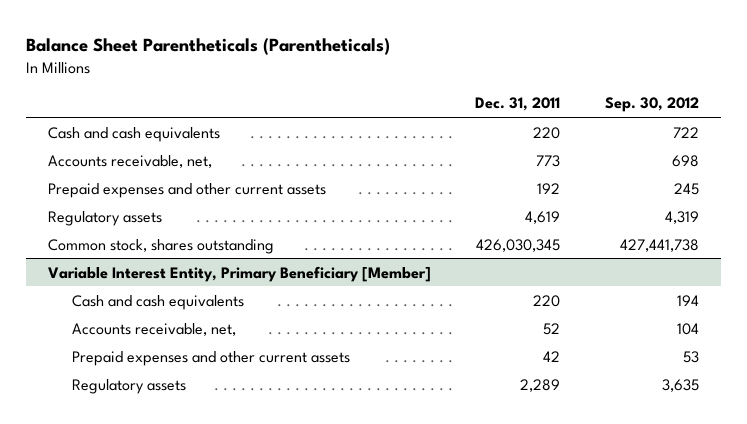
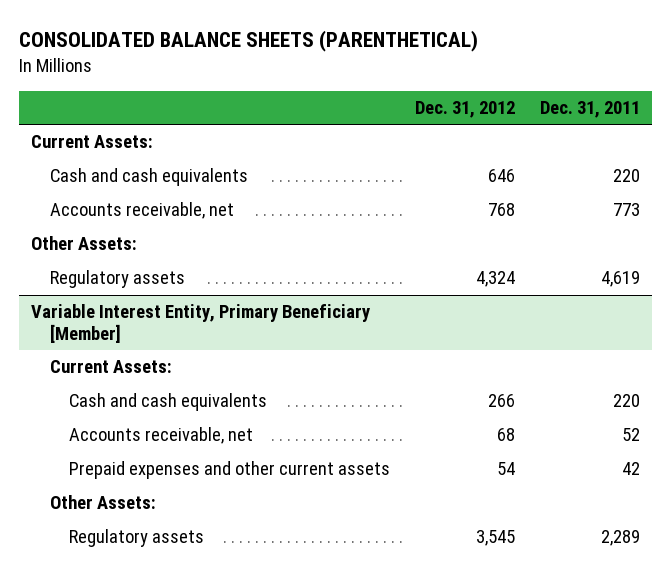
[25,37,390,55] Balance Sheet Parentheticals (Parentheticals) -> [18,30,478,53] CONSOLIDATED BALANCE SHEETS (PARENTHETICAL)
[604,97,699,113] Sep. 30, 2012 -> none
none -> [415,101,516,119] Dec. 31, 2012
none -> [31,135,154,149] Current Assets:
[47,182,326,198] Prepaid expenses and other current assets -> none
[47,154,212,168] Accounts receivable, net, -> [50,202,235,220] Accounts receivable, net
none -> [31,236,138,251] Other Assets:
[47,238,274,254] Common stock, shares outstanding -> none
none -> [50,360,173,374] Current Assets:
[72,322,237,336] Accounts receivable, net, -> [69,427,254,445] Accounts receivable, net
none -> [50,495,157,510] Other Assets:

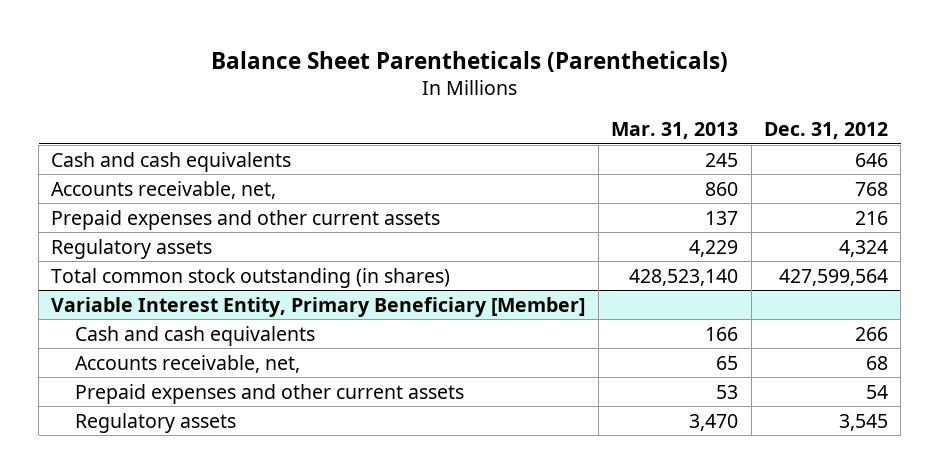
[18,30,478,53] CONSOLIDATED BALANCE SHEETS (PARENTHETICAL) -> [210,50,728,72] Balance Sheet Parentheticals (Parentheticals)
[539,101,640,119] Dec. 31, 2011 -> none
none -> [611,121,739,139] Mar. 31, 2013
[31,135,154,149] Current Assets: -> none
[31,236,138,251] Other Assets: -> none
[50,202,235,220] Accounts receivable, net -> [51,180,277,199] Accounts receivable, net,
none -> [51,209,441,230] Prepaid expenses and other current assets
none -> [51,267,451,288] Total common stock outstanding (in shares)
[50,360,173,374] Current Assets: -> none
[69,427,254,445] Accounts receivable, net -> [75,354,301,373] Accounts receivable, net,
[50,495,157,510] Other Assets: -> none

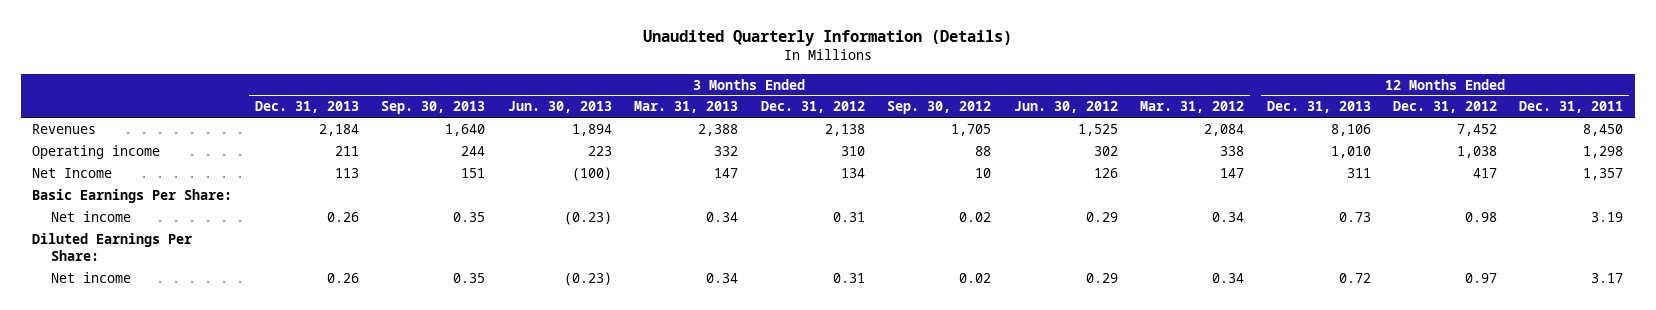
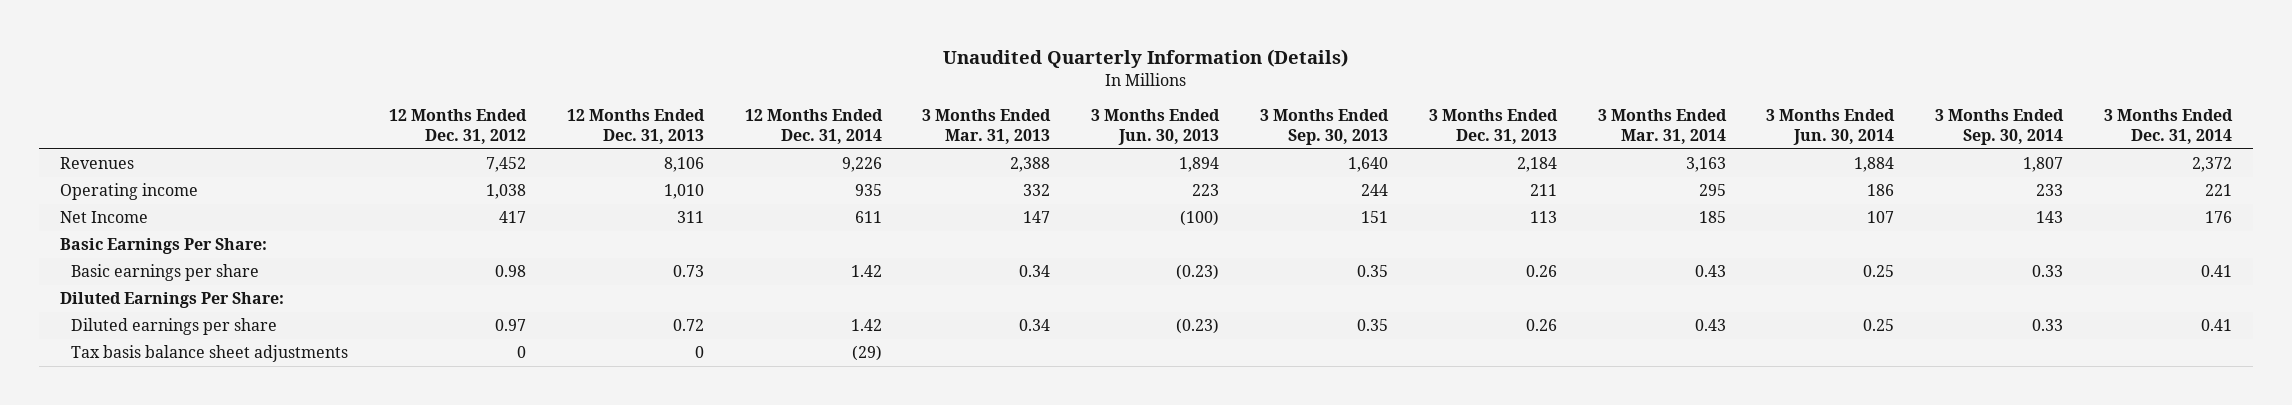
[760,101,865,114] Dec. 31, 2012 -> none
[887,101,992,115] Sep. 30, 2012 -> none
[1013,101,1118,114] Jun. 30, 2012 -> none
[1140,101,1245,114] Mar. 31, 2012 -> none
[1519,101,1624,114] Dec. 31, 2011 -> none
none -> [744,109,883,145] 12 Months Ended Dec. 31, 2014
none -> [1597,109,1727,145] 3 Months Ended Mar. 31, 2014
none -> [1766,109,1896,146] 3 Months Ended Jun. 30, 2014
none -> [1935,109,2065,146] 3 Months Ended Sep. 30, 2014
none -> [2104,109,2234,145] 3 Months Ended Dec. 31, 2014
[50,210,131,222] Net income -> [71,264,260,282] Basic earnings per share
[50,271,131,283] Net income -> [71,318,278,336] Diluted earnings per share
none -> [71,345,349,363] Tax basis balance sheet adjustments

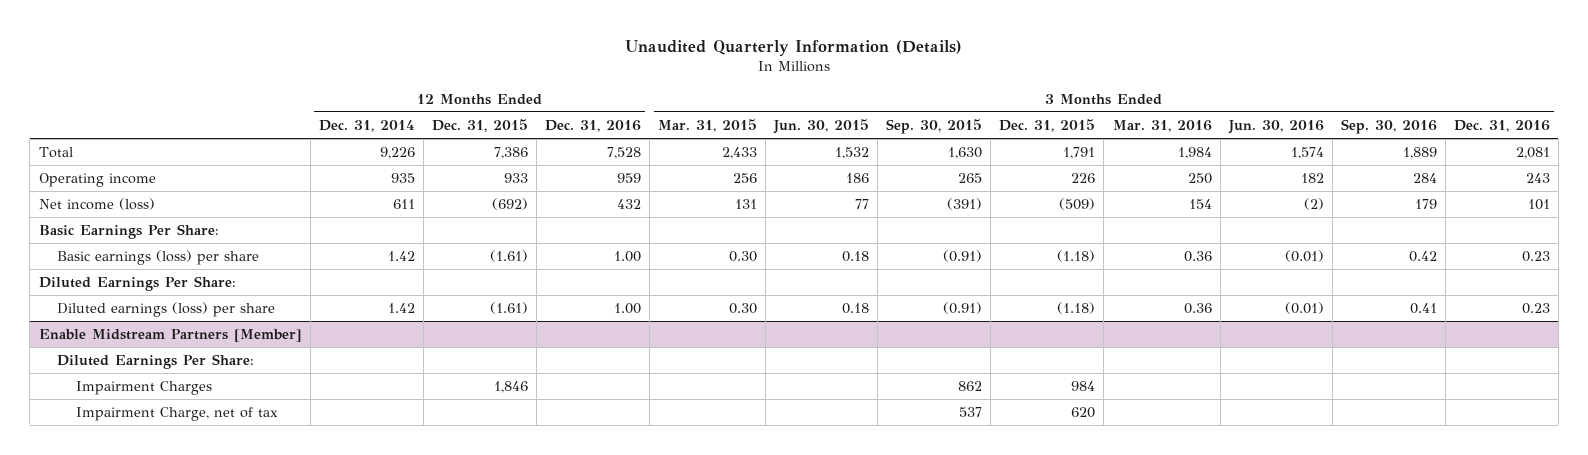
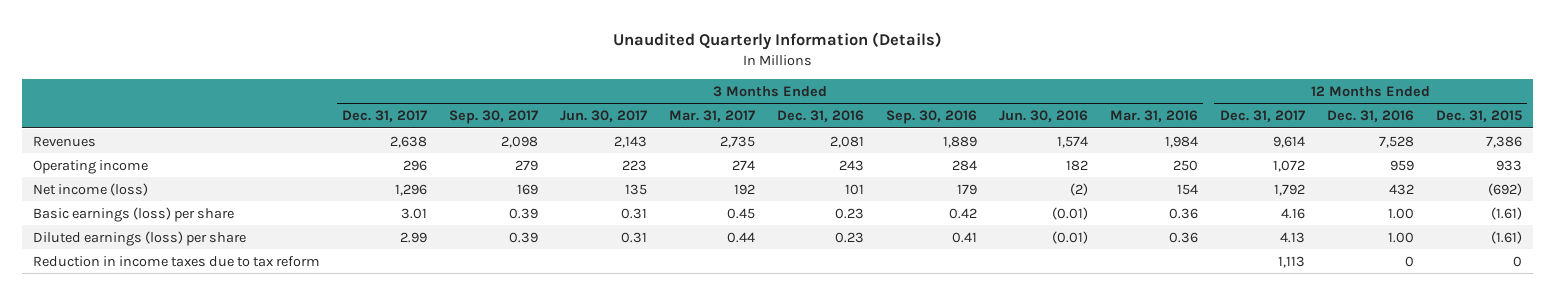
[318,120,415,133] Dec. 31, 2014 -> none
[658,119,758,133] Mar. 31, 2015 -> none
[773,119,870,135] Jun. 30, 2015 -> none
[886,119,983,135] Sep. 30, 2015 -> none
[999,119,1096,133] Dec. 31, 2015 -> none
none -> [342,110,428,123] Dec. 31, 2017
none -> [449,110,539,125] Sep. 30, 2017
none -> [560,110,648,123] Jun. 30, 2017
none -> [669,110,756,123] Mar. 31, 2017
none -> [1219,110,1305,123] Dec. 31, 2017
[38,147,73,159] Total -> [33,135,97,147] Revenues
[38,224,219,240] Basic Earnings Per Share: -> none
[38,276,236,292] Diluted Earnings Per Share: -> none
[38,329,302,343] Enable Midstream Partners [Member] -> none
[57,354,255,370] Diluted Earnings Per Share: -> none
[75,381,212,396] Impairment Charges -> none
[75,407,278,422] Impairment Charge, net of tax -> none
none -> [33,255,321,267] Reduction in income taxes due to tax reform

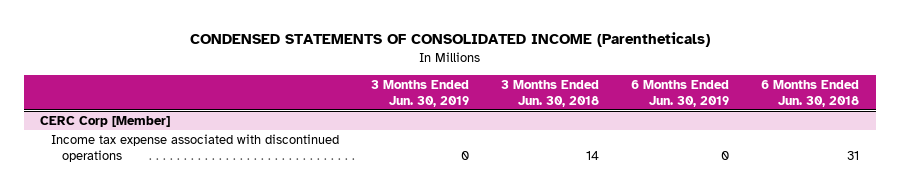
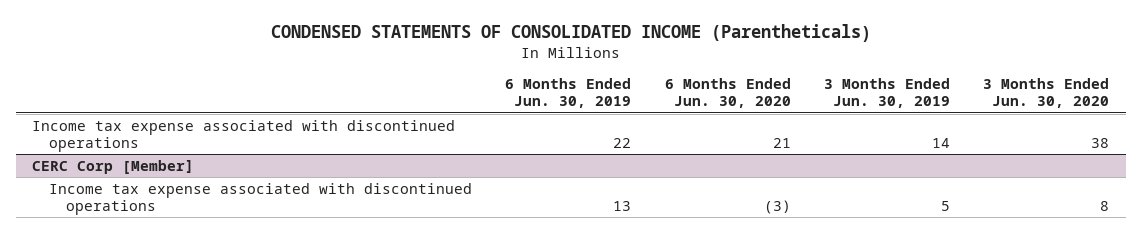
[501,80,600,107] 3 Months Ended Jun. 30, 2018 -> none
[761,80,860,107] 6 Months Ended Jun. 30, 2018 -> none
none -> [664,78,791,109] 6 Months Ended Jun. 30, 2020
none -> [983,78,1110,109] 3 Months Ended Jun. 30, 2020
none -> [32,119,456,152] Income tax expense associated with discontinued operations
[461,150,470,160] 0 -> [940,200,950,211] 5
[721,150,730,160] 0 -> [613,200,632,211] 13

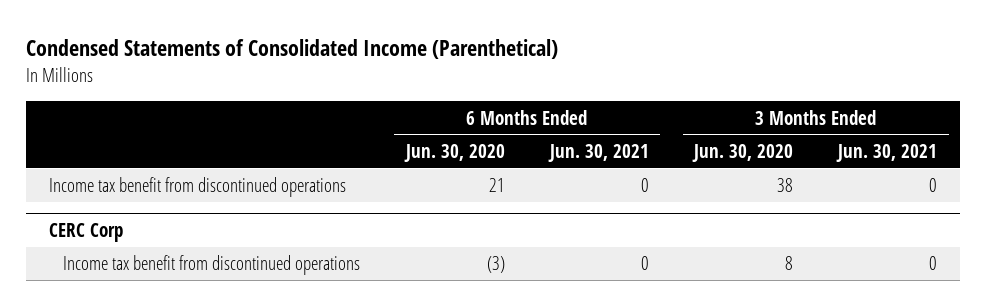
[270,24,871,43] CONDENSED STATEMENTS OF CONSOLIDATED INCOME (Parentheticals) -> [26,38,559,59] Condensed Statements of Consolidated Income (Parenthetical)
[505,78,632,109] 6 Months Ended Jun. 30, 2019 -> none
[823,78,950,109] 3 Months Ended Jun. 30, 2019 -> none
none -> [547,143,649,162] Jun. 30, 2021
none -> [836,143,938,162] Jun. 30, 2021
[32,119,456,152] Income tax expense associated with discontinued operations -> [48,177,346,198] Income tax benefit from discontinued operations
[32,159,195,174] CERC Corp [Member] -> [48,222,123,242] CERC Corp
[49,182,473,215] Income tax expense associated with discontinued operations -> [63,255,361,276] Income tax benefit from discontinued operations

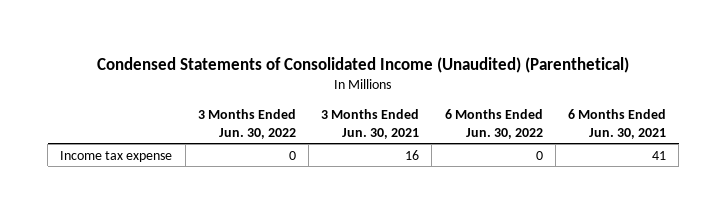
[26,38,559,59] Condensed Statements of Consolidated Income (Parenthetical) -> [97,56,630,73] Condensed Statements of Consolidated Income (Unaudited) (Parenthetical)
[403,143,505,162] Jun. 30, 2020 -> none
[692,143,794,162] Jun. 30, 2020 -> none
none -> [197,108,296,139] 3 Months Ended Jun. 30, 2022
none -> [444,108,543,139] 6 Months Ended Jun. 30, 2022
[48,222,123,242] CERC Corp -> none
[63,255,361,276] Income tax benefit from discontinued operations -> none
[48,177,346,198] Income tax benefit from discontinued operations -> [60,150,173,162] Income tax expense
[640,178,649,193] 0 -> [651,150,666,160] 41
[929,178,938,193] 0 -> [405,149,420,160] 16

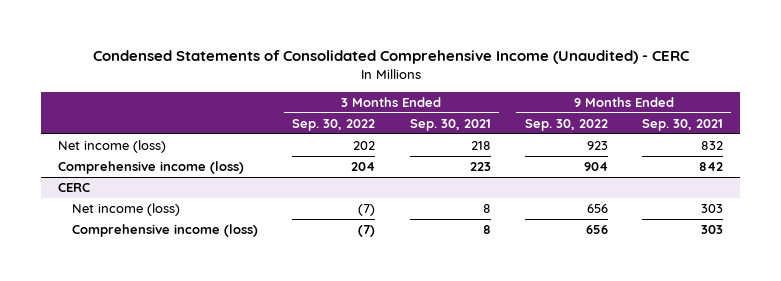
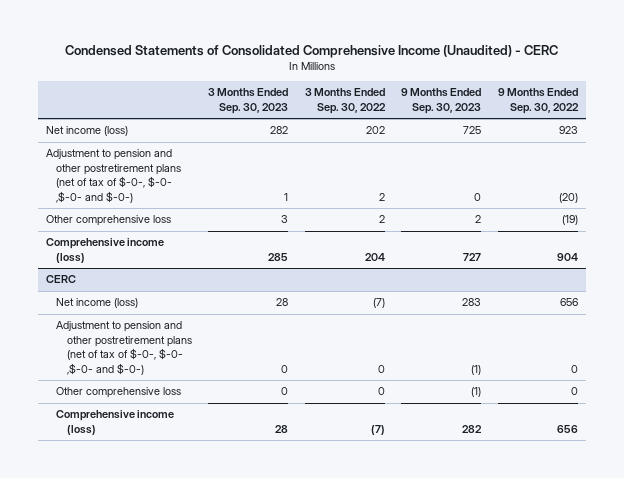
[409,118,491,131] Sep. 30, 2021 -> none
[641,118,723,131] Sep. 30, 2021 -> none
none -> [208,88,289,114] 3 Months Ended Sep. 30, 2023
none -> [401,88,482,114] 9 Months Ended Sep. 30, 2023
none -> [45,149,182,203] Adjustment to pension and other postretirement plans (net of tax of $-0-, $-0- ,$-0- and $-0-)
none -> [45,215,171,227] Other comprehensive loss
none -> [56,321,192,375] Adjustment to pension and other postretirement plans (net of tax of $-0-, $-0- ,$-0- and $-0-)
none -> [56,387,182,399] Other comprehensive loss

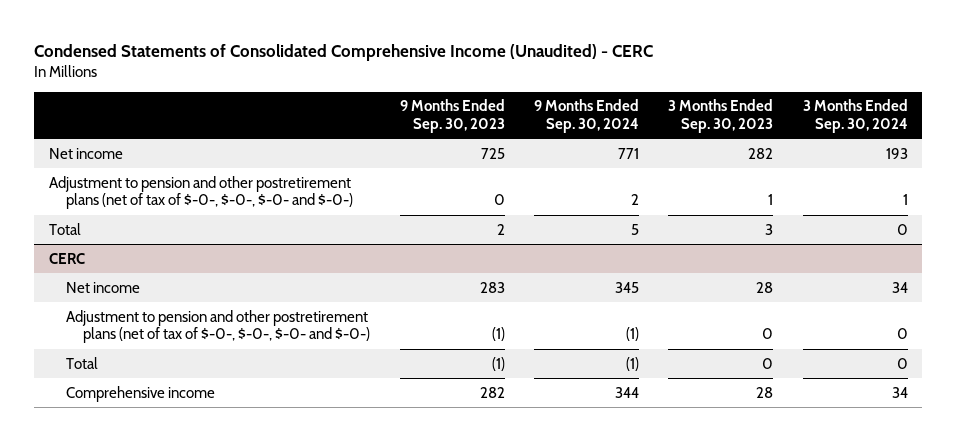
[304,88,386,114] 3 Months Ended Sep. 30, 2022 -> none
[497,88,579,114] 9 Months Ended Sep. 30, 2022 -> none
none -> [534,99,640,133] 9 Months Ended Sep. 30, 2024
none -> [802,99,908,133] 3 Months Ended Sep. 30, 2024
[45,238,164,263] Comprehensive income (loss) -> none
[45,126,128,137] Net income (loss) -> [48,147,123,159] Net income
[45,149,182,203] Adjustment to pension and other postretirement plans (net of tax of $-0-, $-0- ,$-0- and $-0-) -> [48,175,353,210] Adjustment to pension and other postretirement plans (net of tax of $-0-, $-0-, $-0- and $-0-)
[45,215,171,227] Other comprehensive loss -> [48,222,81,235] Total
[56,298,139,309] Net income (loss) -> [65,281,140,293] Net income
[56,321,192,375] Adjustment to pension and other postretirement plans (net of tax of $-0-, $-0- ,$-0- and $-0-) -> [65,309,371,344] Adjustment to pension and other postretirement plans (net of tax of $-0-, $-0-, $-0- and $-0-)
[56,387,182,399] Other comprehensive loss -> [65,356,98,369] Total
[56,410,175,435] Comprehensive income (loss) -> [65,385,215,402] Comprehensive income

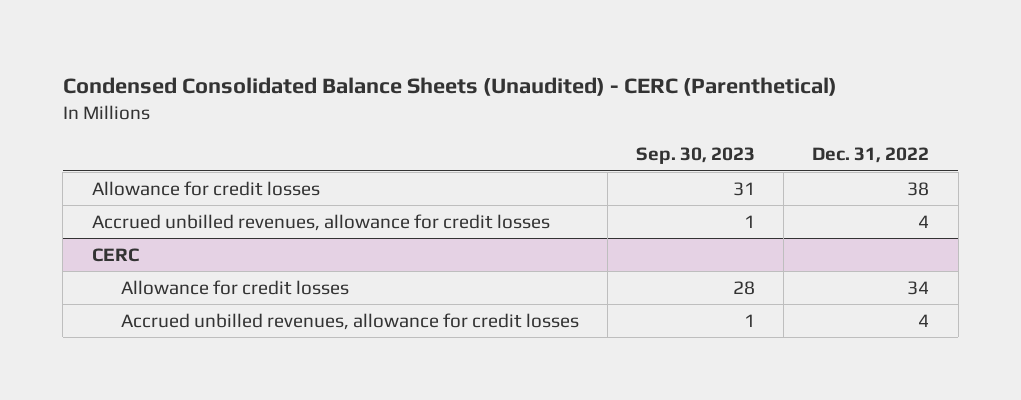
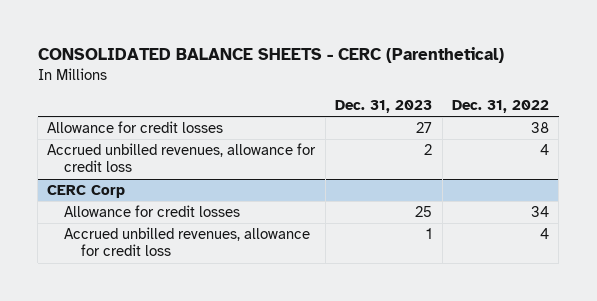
[62,76,837,96] Condensed Consolidated Balance Sheets (Unaudited) - CERC (Parenthetical) -> [37,47,504,64] CONSOLIDATED BALANCE SHEETS - CERC (Parenthetical)
[636,147,756,165] Sep. 30, 2023 -> none
none -> [335,100,433,114] Dec. 31, 2023
[91,213,550,231] Accrued unbilled revenues, allowance for credit losses -> [47,143,317,173] Accrued unbilled revenues, allowance for credit loss
[91,247,139,262] CERC -> [47,185,126,199] CERC Corp
[120,312,579,330] Accrued unbilled revenues, allowance for credit losses -> [64,227,311,257] Accrued unbilled revenues, allowance for credit loss

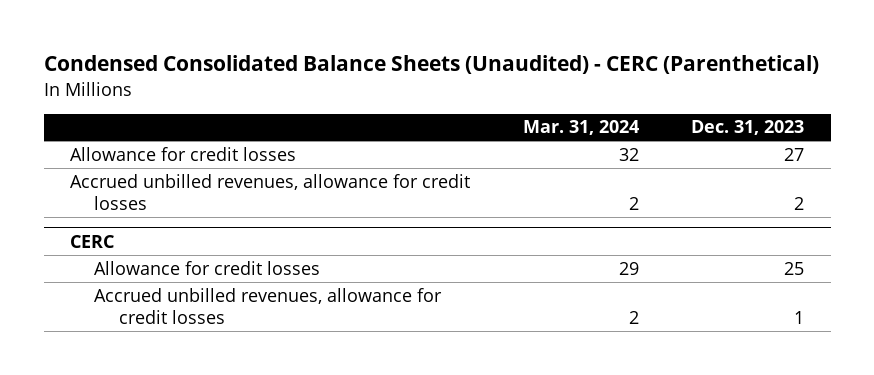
[37,47,504,64] CONSOLIDATED BALANCE SHEETS - CERC (Parenthetical) -> [43,55,819,75] Condensed Consolidated Balance Sheets (Unaudited) - CERC (Parenthetical)
[452,100,550,114] Dec. 31, 2022 -> none
none -> [522,120,639,136] Mar. 31, 2024
[47,143,317,173] Accrued unbilled revenues, allowance for credit loss -> [70,173,471,210] Accrued unbilled revenues, allowance for credit losses
[47,185,126,199] CERC Corp -> [70,234,115,248] CERC
[64,227,311,257] Accrued unbilled revenues, allowance for credit loss -> [94,287,443,324] Accrued unbilled revenues, allowance for credit losses

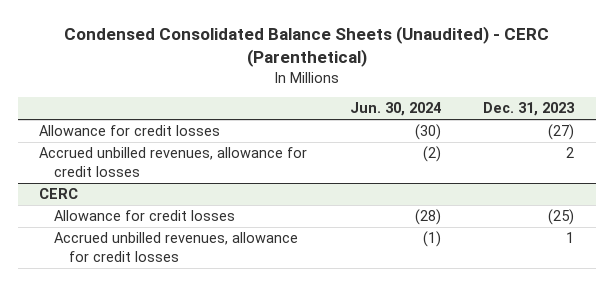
[522,120,639,136] Mar. 31, 2024 -> none
none -> [349,102,441,117] Jun. 30, 2024
[784,147,805,161] 27 -> [548,124,575,141] (27)
[784,261,805,275] 25 -> [548,209,575,226] (25)

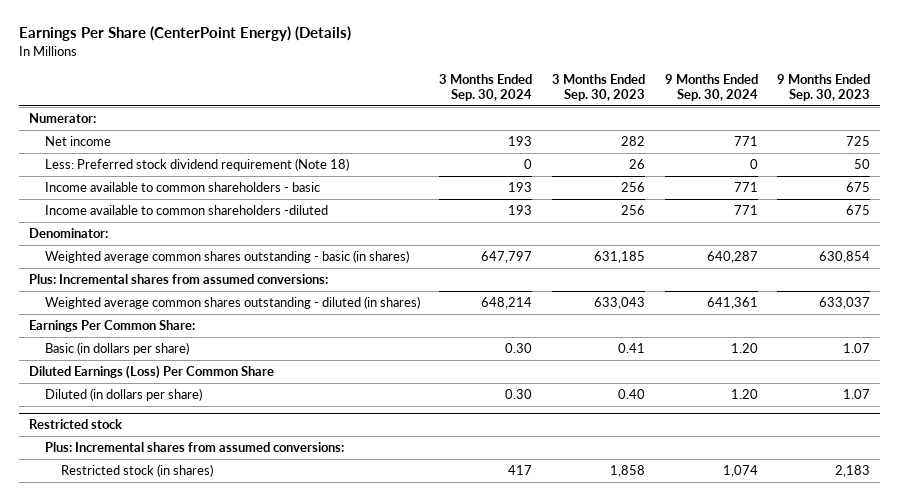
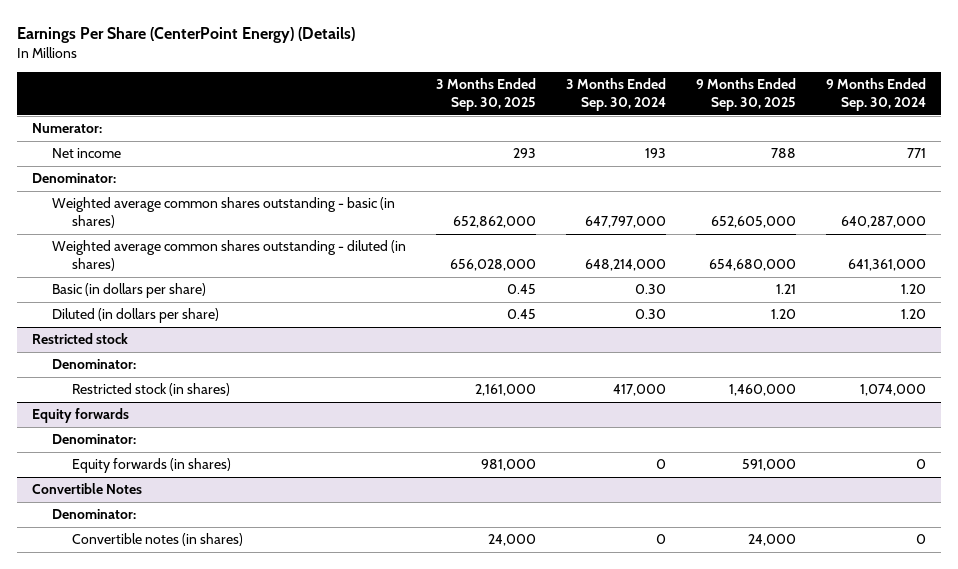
[552,74,646,101] 3 Months Ended Sep. 30, 2023 -> none
[777,74,871,101] 9 Months Ended Sep. 30, 2023 -> none
none -> [436,78,537,111] 3 Months Ended Sep. 30, 2025
none -> [696,78,797,111] 9 Months Ended Sep. 30, 2025
[44,157,349,171] Less: Preferred stock dividend requirement (Note 18) -> none
[44,181,320,192] Income available to common shareholders - basic -> none
[44,204,328,215] Income available to common shareholders -diluted -> none
[28,273,328,284] Plus: Incremental shares from assumed conversions: -> none
[28,319,195,332] Earnings Per Common Share: -> none
[481,250,533,263] 647,797 -> [585,216,667,229] 647,797,000
[706,250,758,263] 640,287 -> [841,216,927,229] 640,287,000
[481,296,533,309] 648,214 -> [585,259,667,272] 648,214,000
[706,296,758,309] 641,361 -> [848,259,927,272] 641,361,000
[28,364,274,379] Diluted Earnings (Loss) Per Common Share -> none
[44,441,344,452] Plus: Incremental shares from assumed conversions: -> none
none -> [52,359,137,370] Denominator:
[508,464,533,475] 417 -> [613,384,667,397] 417,000
[722,464,758,477] 1,074 -> [860,384,927,397] 1,074,000
none -> [32,408,130,424] Equity forwards
none -> [52,434,137,445] Denominator:
none -> [71,458,231,474] Equity forwards (in shares)
none -> [32,483,143,495] Convertible Notes
none -> [52,509,137,520] Denominator:
none -> [71,533,243,547] Convertible notes (in shares)

